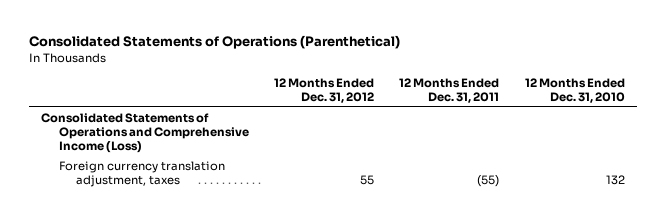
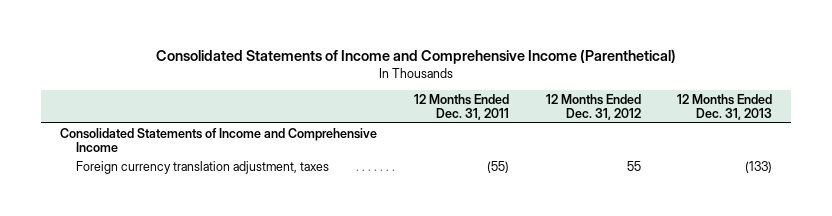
[28,35,400,50] Consolidated Statements of Operations (Parenthetical) -> [156,48,677,64] Consolidated Statements of Income and Comprehensive Income (Parenthetical)
[524,78,625,103] 12 Months Ended Dec. 31, 2010 -> none
none -> [677,93,773,121] 12 Months Ended Dec. 31, 2013
[41,113,249,153] Consolidated Statements of Operations and Comprehensive Income (Loss) -> [59,127,377,153] Consolidated Statements of Income and Comprehensive Income

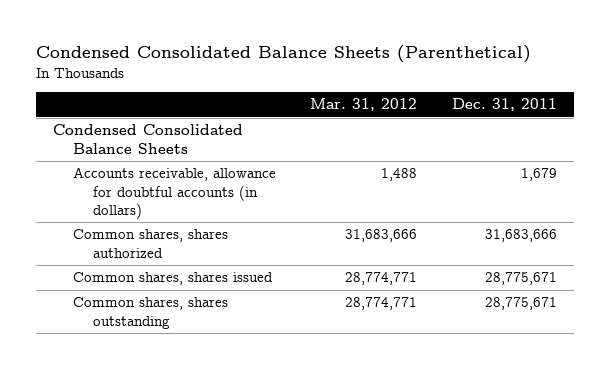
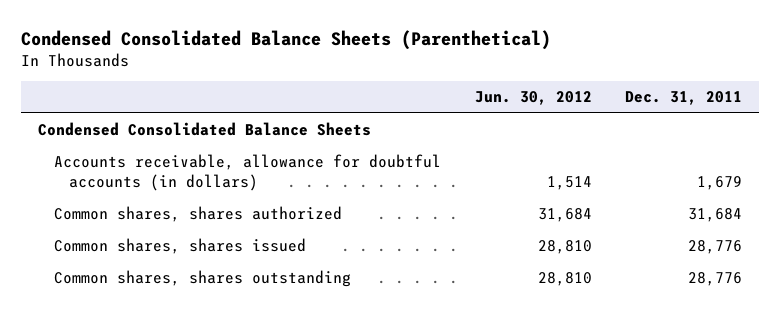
[310,98,418,112] Mar. 31, 2012 -> none
none -> [474,91,592,106] Jun. 30, 2012
[484,229,557,243] 31,683,666 -> [688,208,743,223] 31,684
[484,272,557,286] 28,775,671 -> [688,240,743,255] 28,776
[484,297,557,311] 28,775,671 -> [688,272,743,287] 28,776

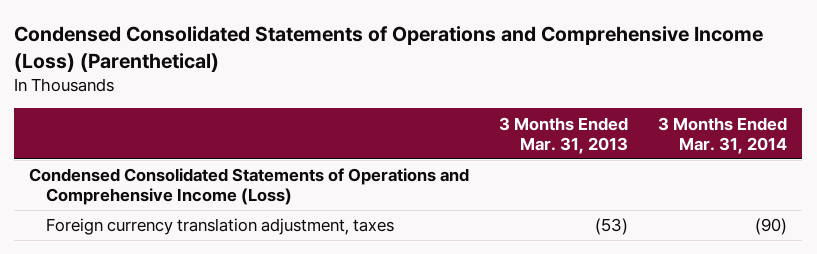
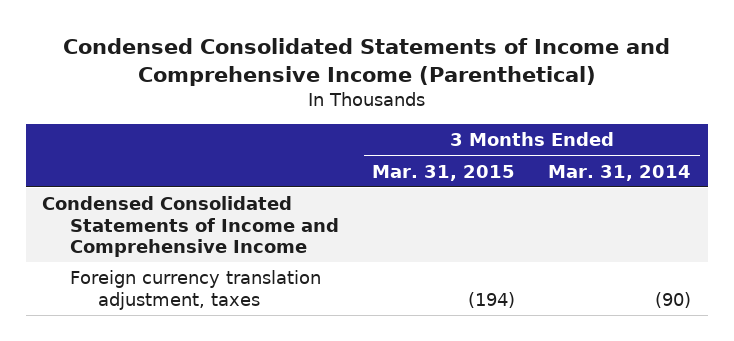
[14,26,764,72] Condensed Consolidated Statements of Operations and Comprehensive Income (Loss) (Parenthetical) -> [62,37,670,86] Condensed Consolidated Statements of Income and Comprehensive Income (Parenthetical)
[499,116,629,154] 3 Months Ended Mar. 31, 2013 -> none
none -> [372,164,516,181] Mar. 31, 2015
[29,168,470,206] Condensed Consolidated Statements of Operations and Comprehensive Income (Loss) -> [42,196,339,257] Condensed Consolidated Statements of Income and Comprehensive Income

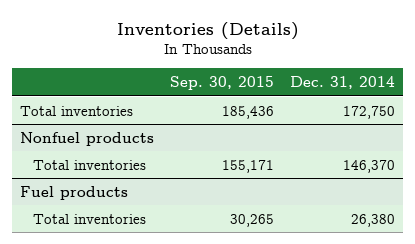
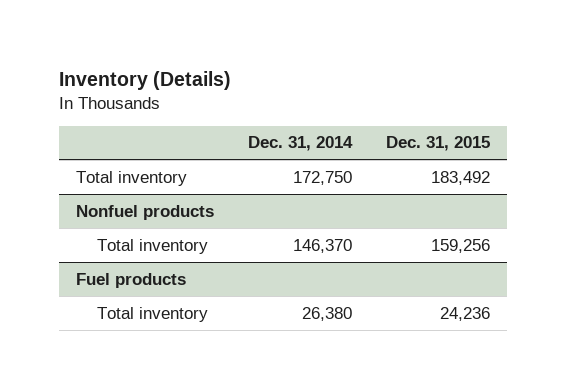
[116,21,299,40] Inventories (Details) -> [58,70,231,90] Inventory (Details)
[170,75,275,90] Sep. 30, 2015 -> none
none -> [386,136,491,152] Dec. 31, 2015
[20,105,134,116] Total inventories -> [76,170,188,186] Total inventory
[32,159,146,170] Total inventories -> [97,238,209,254] Total inventory
[32,213,146,224] Total inventories -> [97,306,209,322] Total inventory

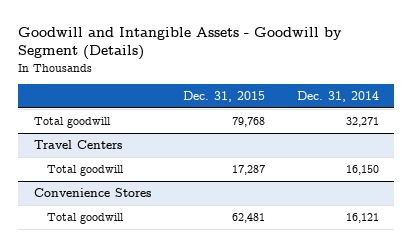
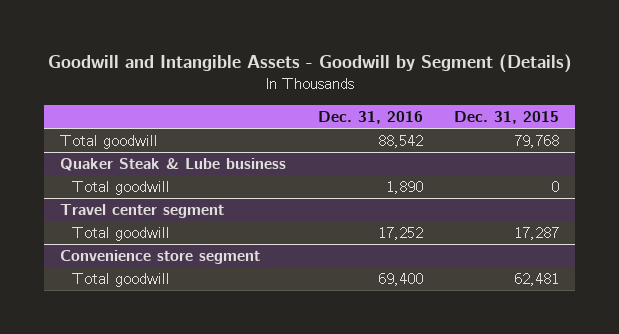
[296,90,379,102] Dec. 31, 2014 -> none
none -> [317,110,423,124] Dec. 31, 2016
none -> [59,158,286,172] Quaker Steak & Lube business
none -> [71,181,170,196] Total goodwill
[33,140,122,150] Travel Centers -> [59,204,224,219] Travel center segment
[33,188,151,198] Convenience Stores -> [59,250,260,265] Convenience store segment

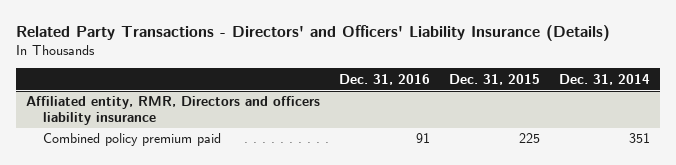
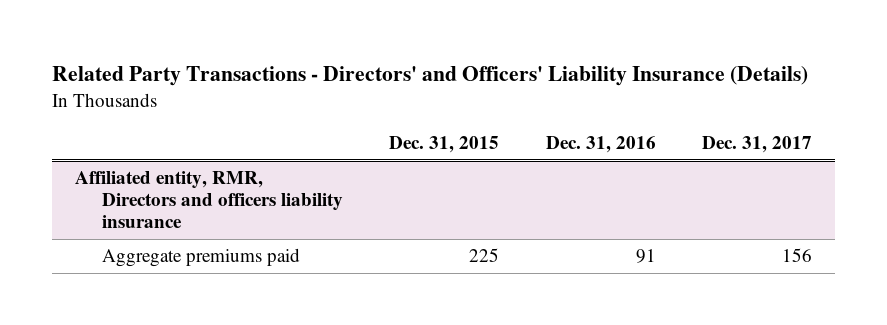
[559,73,651,85] Dec. 31, 2014 -> none
none -> [701,135,812,153] Dec. 31, 2017
[43,133,222,147] Combined policy premium paid -> [102,248,301,268] Aggregate premiums paid

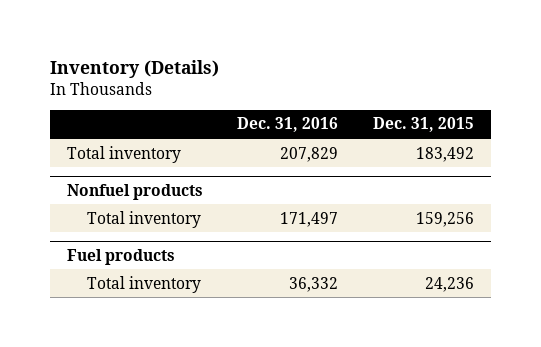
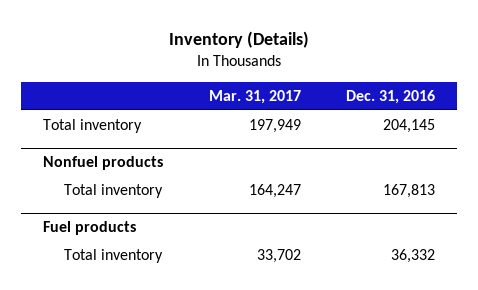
[372,117,474,133] Dec. 31, 2015 -> none
none -> [208,89,301,104] Mar. 31, 2017
[280,146,339,162] 207,829 -> [382,119,435,134] 204,145
[280,211,339,227] 171,497 -> [382,184,435,199] 167,813

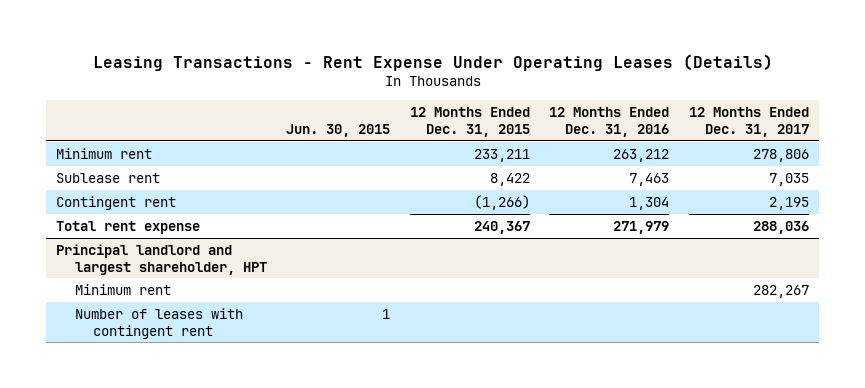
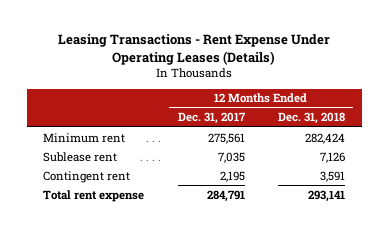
[286,123,391,137] Jun. 30, 2015 -> none
[409,106,530,137] 12 Months Ended Dec. 31, 2015 -> none
[549,106,670,137] 12 Months Ended Dec. 31, 2016 -> none
none -> [277,112,345,125] Dec. 31, 2018
[753,148,810,162] 278,806 -> [207,132,245,144] 275,561
[56,243,267,275] Principal landlord and largest shareholder, HPT -> none
[74,283,171,295] Minimum rent -> none
[74,307,243,339] Number of leases with contingent rent -> none
[753,220,810,234] 288,036 -> [206,189,245,202] 284,791

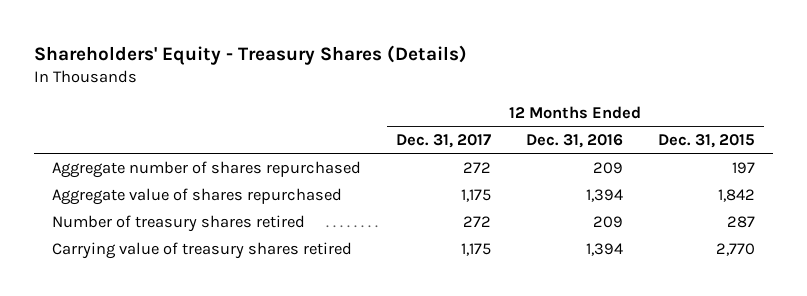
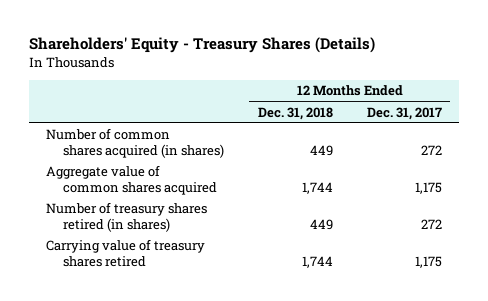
[525,134,623,149] Dec. 31, 2016 -> none
[657,134,755,149] Dec. 31, 2015 -> none
none -> [257,106,333,120] Dec. 31, 2018
[51,160,361,178] Aggregate number of shares repurchased -> [45,128,224,158] Number of common shares acquired (in shares)
[51,187,342,205] Aggregate value of shares repurchased -> [45,165,217,195] Aggregate value of common shares acquired
[51,214,305,232] Number of treasury shares retired -> [45,202,207,232] Number of treasury shares retired (in shares)

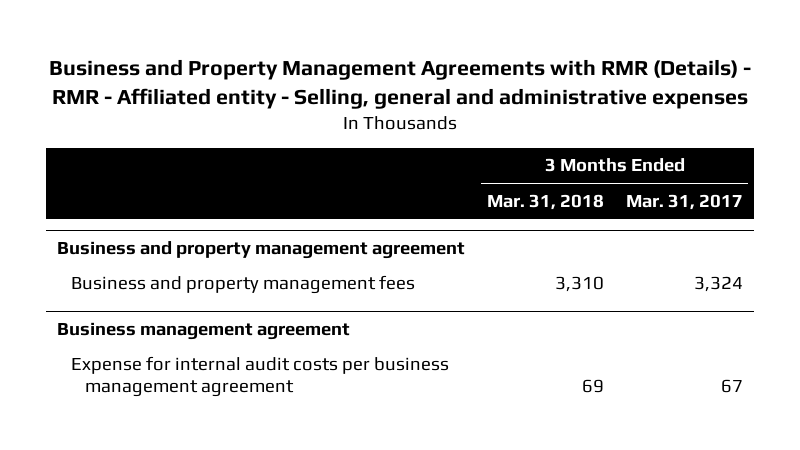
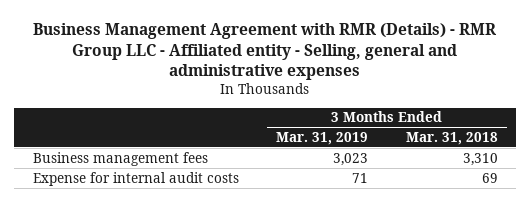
[48,58,751,109] Business and Property Management Agreements with RMR (Details) - RMR - Affiliated entity - Selling, general and administrative expenses -> [33,23,498,81] Business Management Agreement with RMR (Details) - RMR Group LLC - Affiliated entity - Selling, general and administrative expenses
[625,193,743,210] Mar. 31, 2017 -> none
none -> [276,131,369,145] Mar. 31, 2019
[56,240,465,259] Business and property management agreement -> none
[56,321,350,340] Business management agreement -> none
[70,274,415,294] Business and property management fees -> [33,151,209,166] Business management fees
[70,355,449,397] Expense for internal audit costs per business management agreement -> [33,171,240,186] Expense for internal audit costs

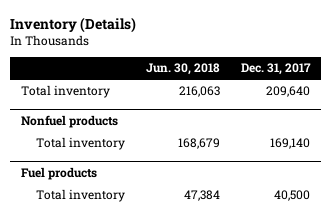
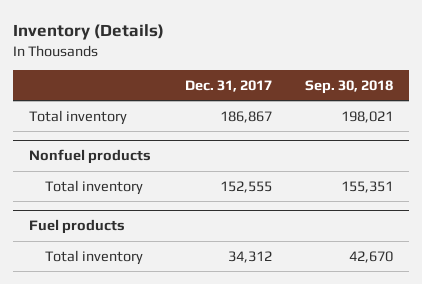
[146,63,221,76] Jun. 30, 2018 -> none
none -> [304,80,393,95] Sep. 30, 2018
[266,86,311,98] 209,640 -> [219,110,272,123] 186,867
[270,138,311,150] 169,140 -> [219,180,272,193] 152,555
[274,190,311,202] 40,500 -> [227,250,272,263] 34,312

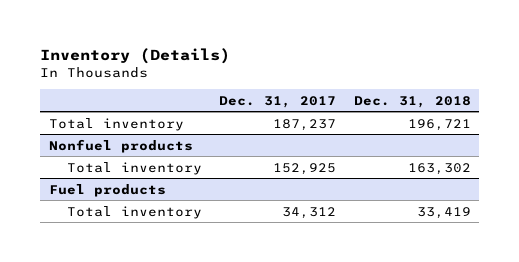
[304,80,393,95] Sep. 30, 2018 -> none
none -> [353,95,471,108] Dec. 31, 2018
[219,110,272,123] 186,867 -> [273,118,337,131] 187,237
[219,180,272,193] 152,555 -> [273,162,337,175] 152,925

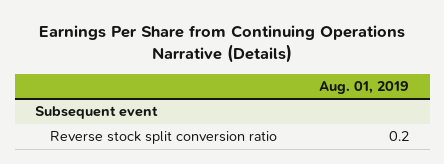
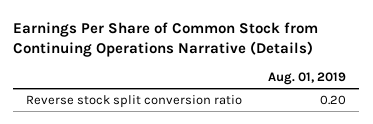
[39,24,406,64] Earnings Per Share from Continuing Operations Narrative (Details) -> [13,22,319,58] Earnings Per Share of Common Stock from Continuing Operations Narrative (Details)
[35,106,159,120] Subsequent event -> none
[388,131,409,142] 0.2 -> [320,95,347,106] 0.20

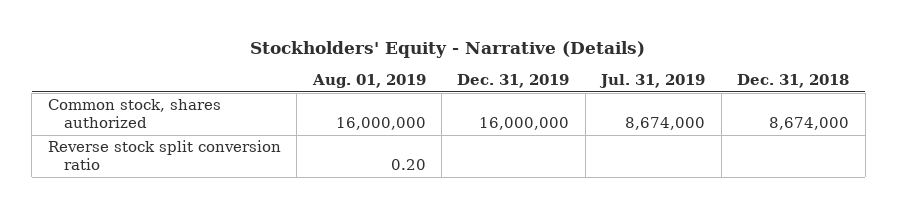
[13,22,319,58] Earnings Per Share of Common Stock from Continuing Operations Narrative (Details) -> [250,40,646,58] Stockholders' Equity - Narrative (Details)
none -> [457,74,570,89] Dec. 31, 2019
none -> [599,74,706,89] Jul. 31, 2019
none -> [737,74,850,89] Dec. 31, 2018
none -> [47,99,221,129] Common stock, shares authorized

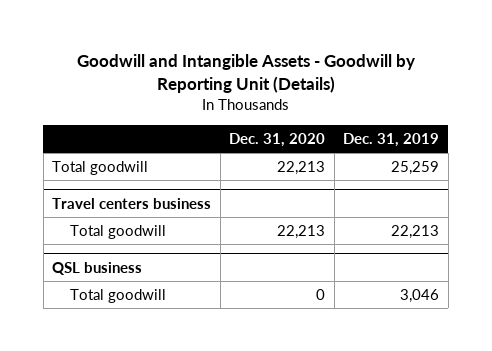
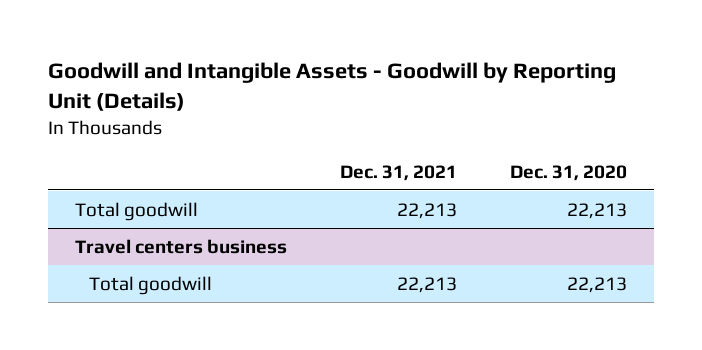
[343,132,440,147] Dec. 31, 2019 -> none
none -> [339,164,457,181] Dec. 31, 2021
[52,261,143,275] QSL business -> none
[69,288,166,303] Total goodwill -> none

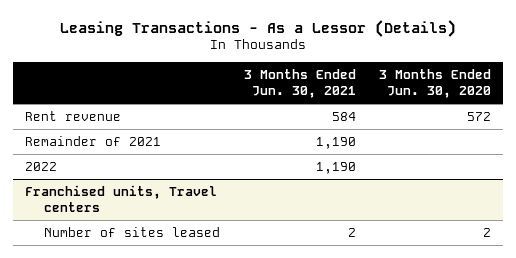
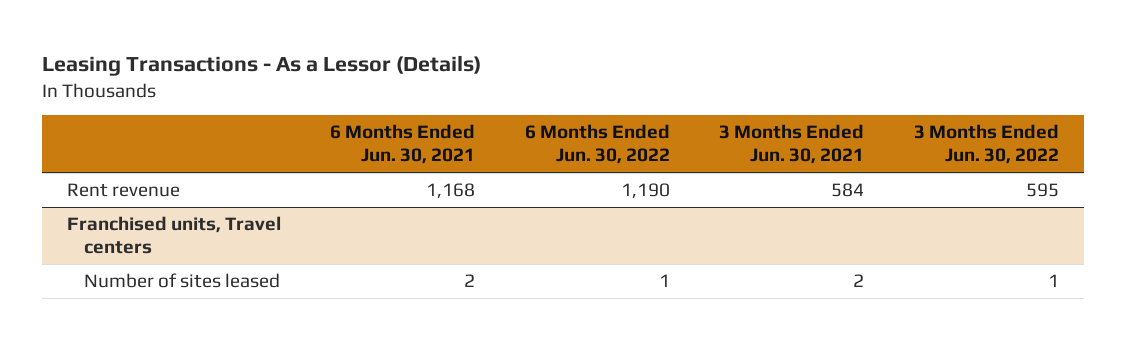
[379,68,492,98] 3 Months Ended Jun. 30, 2020 -> none
none -> [330,124,476,165] 6 Months Ended Jun. 30, 2021
none -> [524,124,670,165] 6 Months Ended Jun. 30, 2022
none -> [913,124,1059,165] 3 Months Ended Jun. 30, 2022
[24,136,161,147] Remainder of 2021 -> none
[24,162,57,172] 2022 -> none

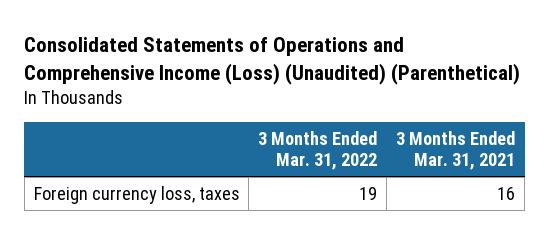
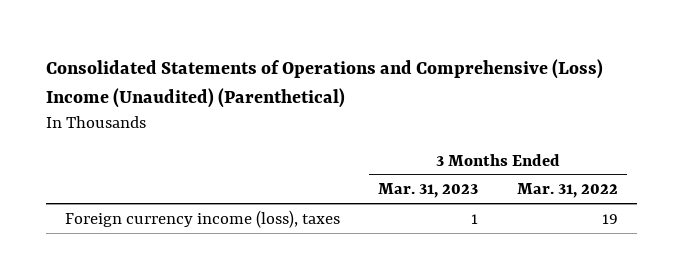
[24,36,521,85] Consolidated Statements of Operations and Comprehensive Income (Loss) (Unaudited) (Parenthetical) -> [45,59,603,108] Consolidated Statements of Operations and Comprehensive (Loss) Income (Unaudited) (Parenthetical)
[396,130,516,170] 3 Months Ended Mar. 31, 2021 -> none
none -> [378,183,479,199] Mar. 31, 2023
[33,185,240,204] Foreign currency loss, taxes -> [65,209,341,228] Foreign currency income (loss), taxes

